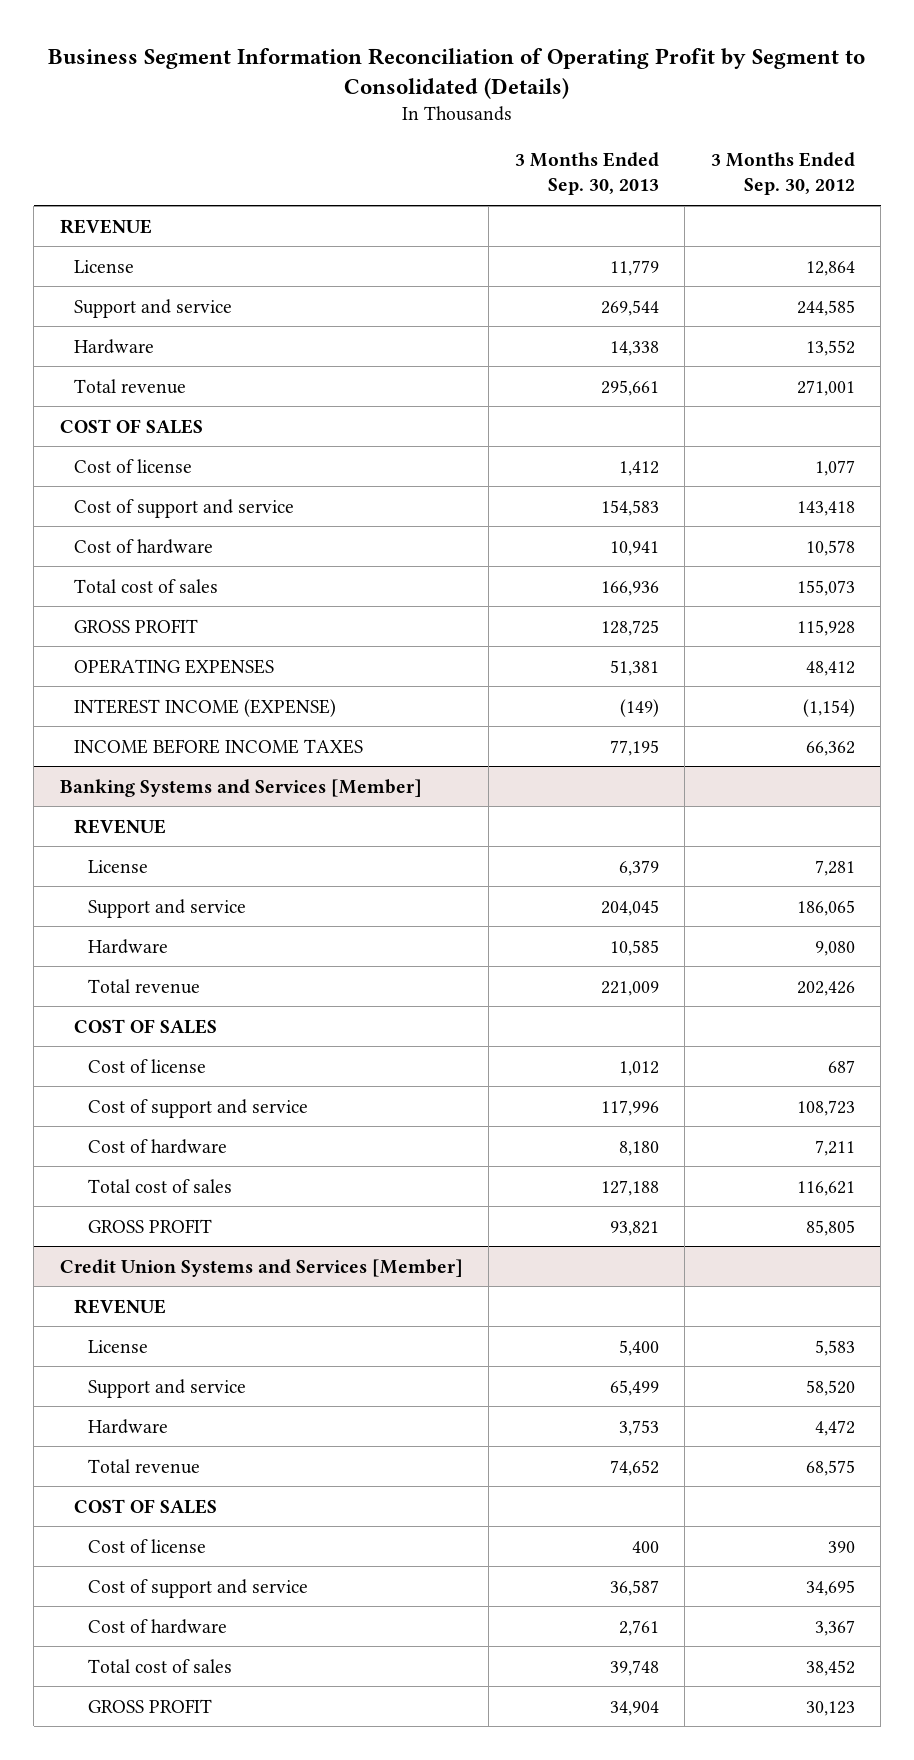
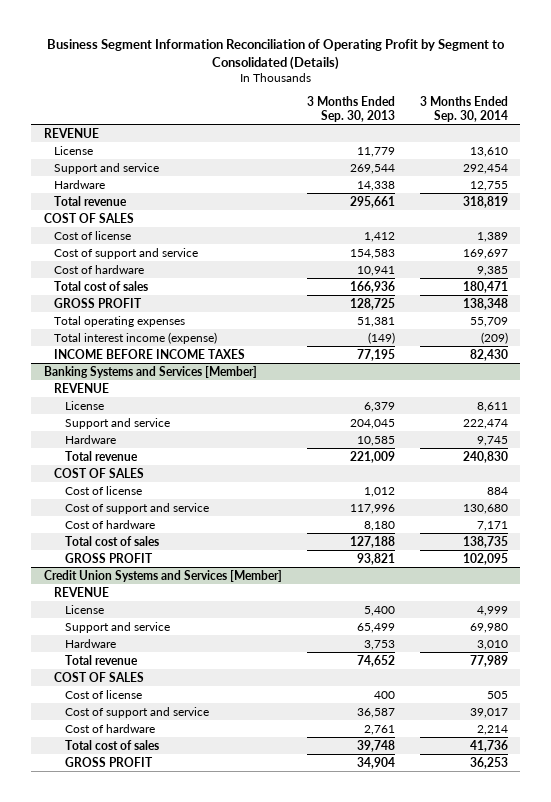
[710,152,855,196] 3 Months Ended Sep. 30, 2012 -> none
none -> [419,96,508,122] 3 Months Ended Sep. 30, 2014
[74,658,275,674] OPERATING EXPENSES -> [54,315,186,327] Total operating expenses
[74,698,337,717] INTEREST INCOME (EXPENSE) -> [54,331,218,344] Total interest income (expense)

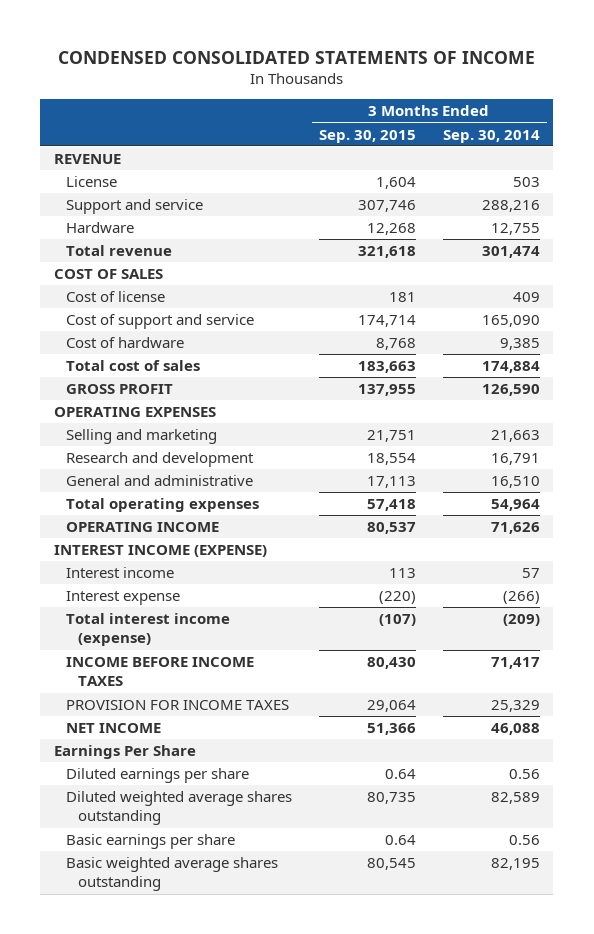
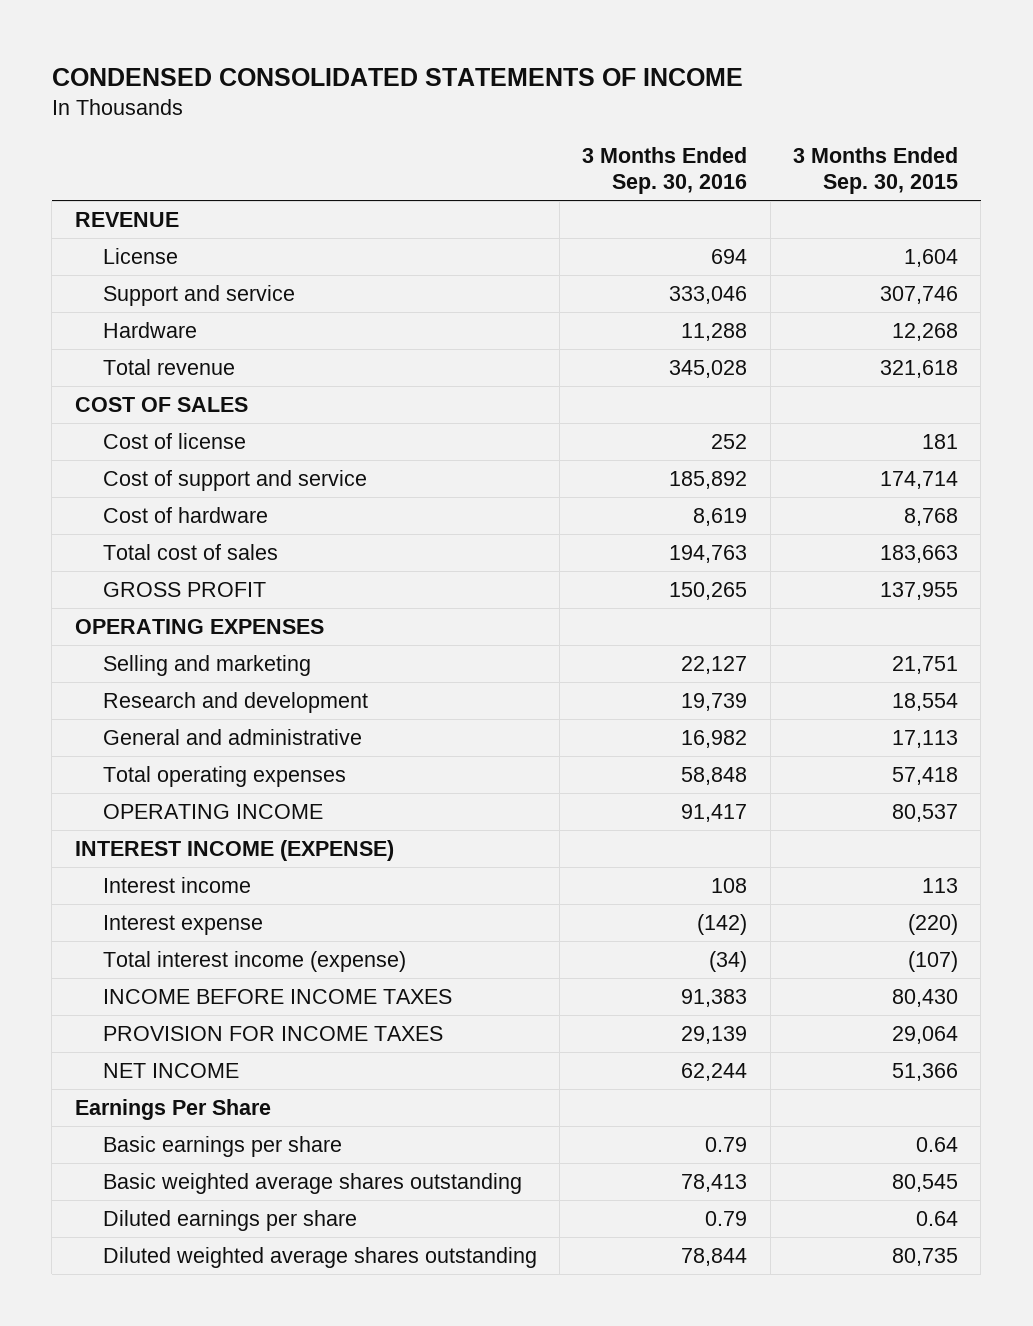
[442,129,540,143] Sep. 30, 2014 -> none
none -> [582,146,748,194] 3 Months Ended Sep. 30, 2016
[66,768,250,784] Diluted earnings per share -> [102,1210,357,1232] Diluted earnings per share
[66,791,293,826] Diluted weighted average shares outstanding -> [102,1247,537,1269] Diluted weighted average shares outstanding

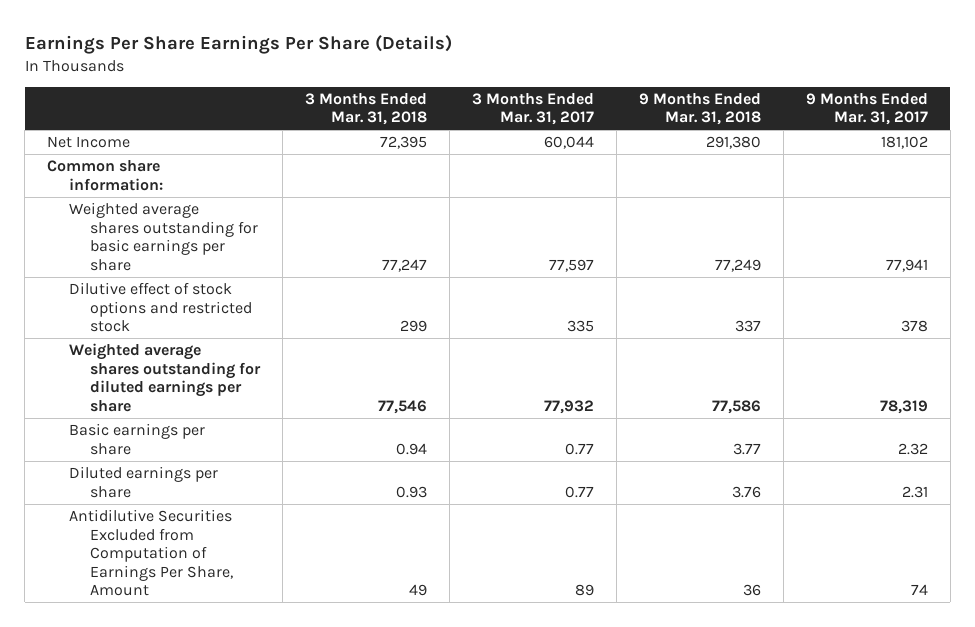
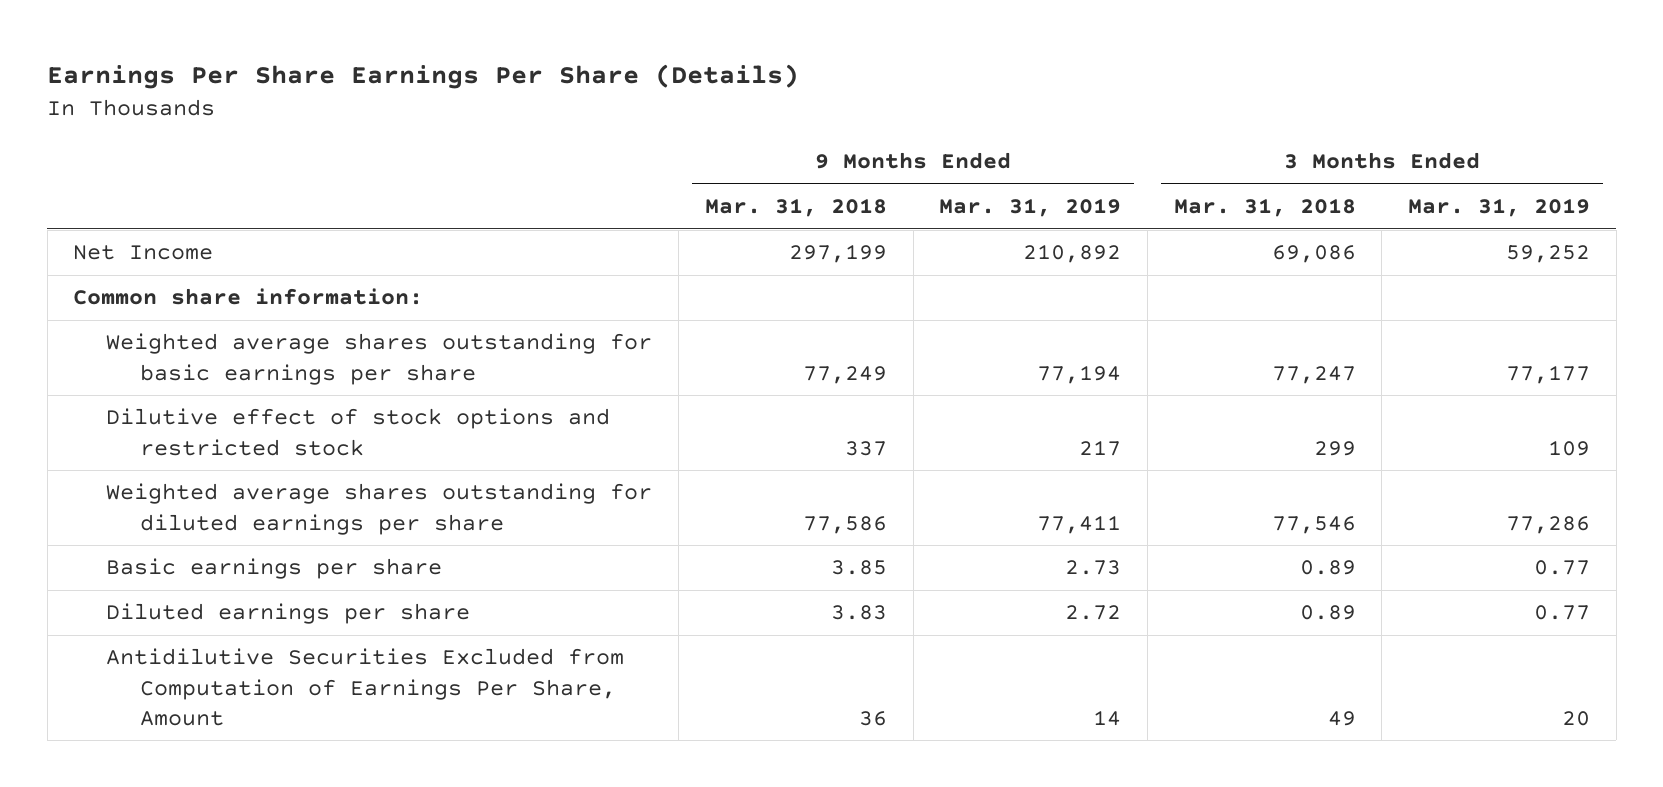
[471,92,594,126] 3 Months Ended Mar. 31, 2017 -> none
[805,92,928,126] 9 Months Ended Mar. 31, 2017 -> none
none -> [939,198,1122,218] Mar. 31, 2019
none -> [1408,198,1591,218] Mar. 31, 2019
[379,135,427,149] 72,395 -> [1271,245,1356,264] 69,086
[705,135,761,149] 291,380 -> [788,244,887,264] 297,199
[395,442,427,455] 0.94 -> [1299,560,1356,576] 0.89
[732,442,761,455] 3.77 -> [830,560,887,576] 3.85
[395,485,427,498] 0.93 -> [1299,605,1356,621] 0.89
[731,485,761,498] 3.76 -> [830,605,887,621] 3.83

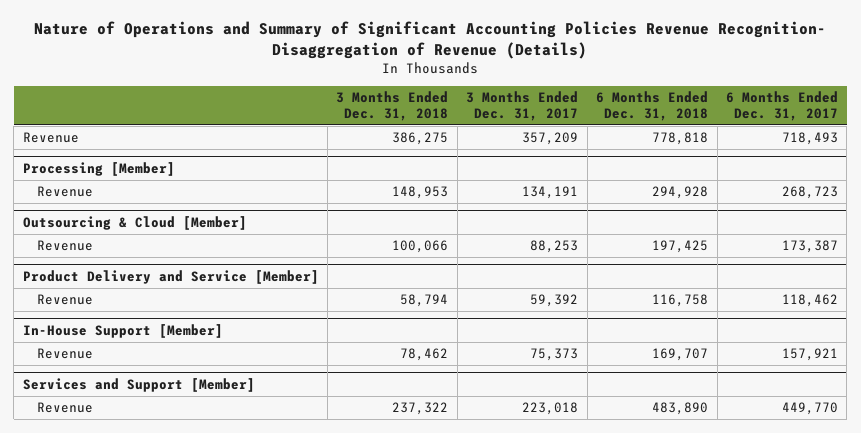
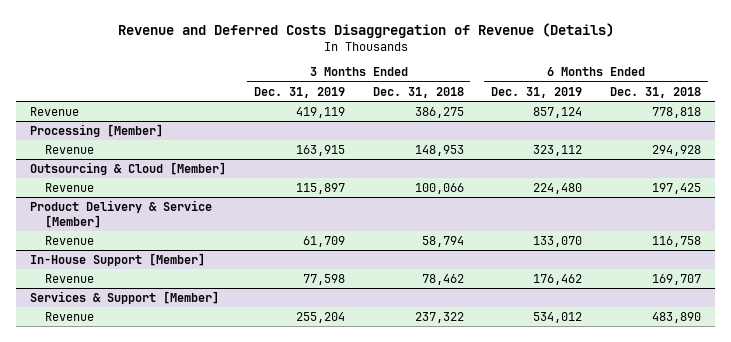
[34,21,827,59] Nature of Operations and Summary of Significant Accounting Policies Revenue Recognition- Disaggregation of Revenue (Details) -> [117,22,614,38] Revenue and Deferred Costs Disaggregation of Revenue (Details)
[466,91,579,121] 3 Months Ended Dec. 31, 2017 -> none
[725,91,838,121] 6 Months Ended Dec. 31, 2017 -> none
none -> [253,86,345,98] Dec. 31, 2019
none -> [491,86,583,98] Dec. 31, 2019
[22,269,319,284] Product Delivery and Service [Member] -> [30,200,213,229] Product Delivery & Service [Member]
[22,377,255,392] Services and Support [Member] -> [30,291,220,305] Services & Support [Member]

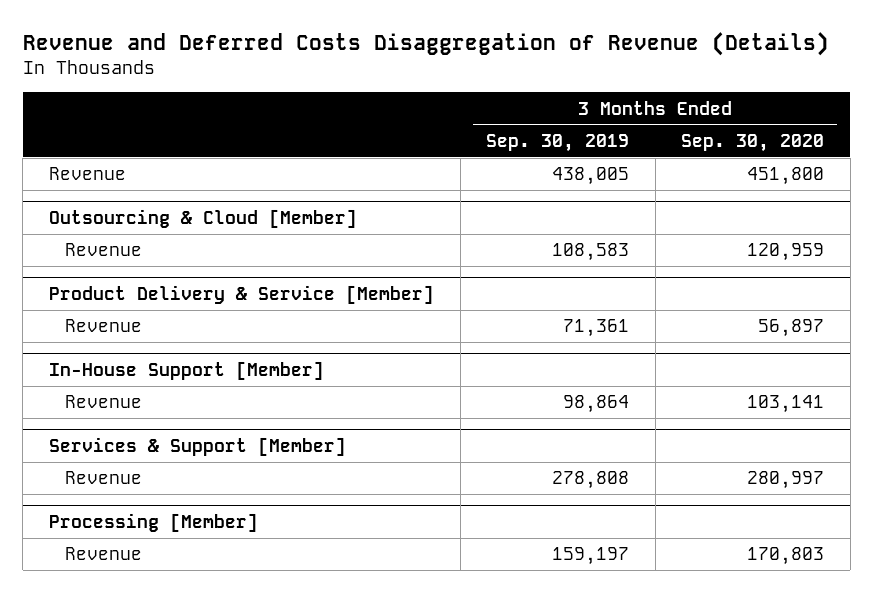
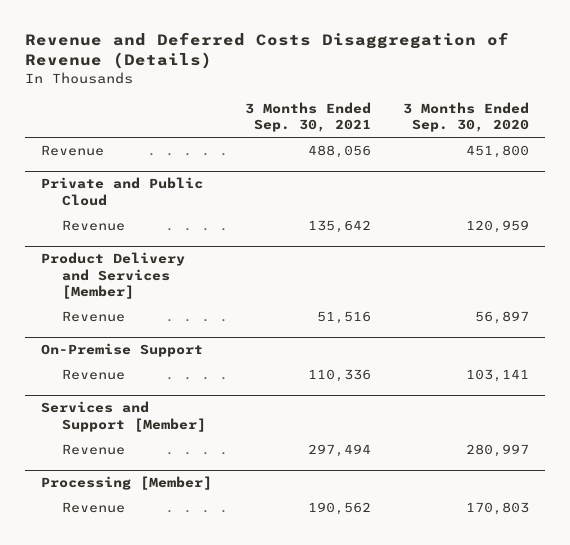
[486,133,630,152] Sep. 30, 2019 -> none
none -> [244,101,371,133] 3 Months Ended Sep. 30, 2021
[48,208,357,228] Outsourcing & Cloud [Member] -> none
none -> [41,177,204,206] Private and Public Cloud
[48,284,434,304] Product Delivery & Service [Member] -> [41,252,186,299] Product Delivery and Services [Member]
[48,360,324,380] In-House Support [Member] -> none
none -> [41,343,204,358] On-Premise Support
[48,436,346,456] Services & Support [Member] -> [41,401,206,432] Services and Support [Member]

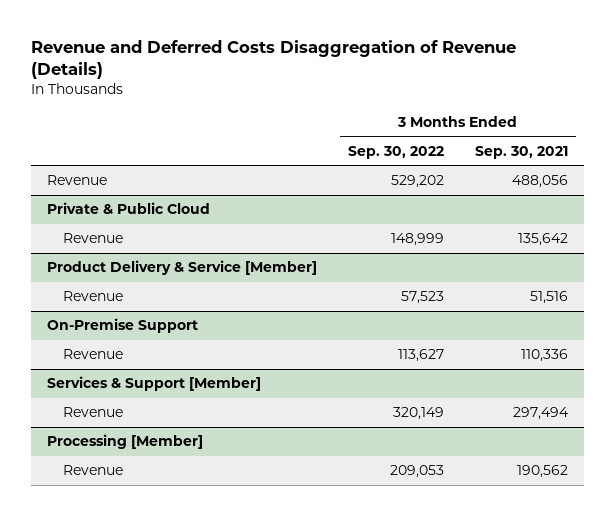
[402,101,529,133] 3 Months Ended Sep. 30, 2020 -> none
none -> [347,146,444,160] Sep. 30, 2022
[41,177,204,206] Private and Public Cloud -> [46,202,210,215] Private & Public Cloud
[41,252,186,299] Product Delivery and Services [Member] -> [46,260,317,276] Product Delivery & Service [Member]
[41,401,206,432] Services and Support [Member] -> [46,376,261,392] Services & Support [Member]

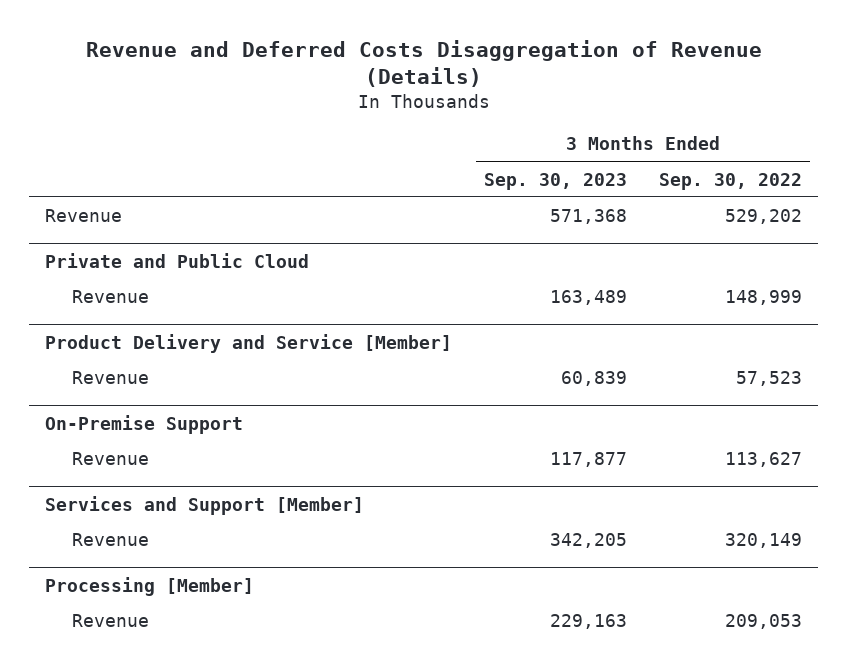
[475,146,569,160] Sep. 30, 2021 -> none
none -> [484,172,628,190] Sep. 30, 2023
[46,202,210,215] Private & Public Cloud -> [45,253,310,269] Private and Public Cloud
[46,260,317,276] Product Delivery & Service [Member] -> [45,334,453,354] Product Delivery and Service [Member]
[46,376,261,392] Services & Support [Member] -> [45,496,365,516] Services and Support [Member]

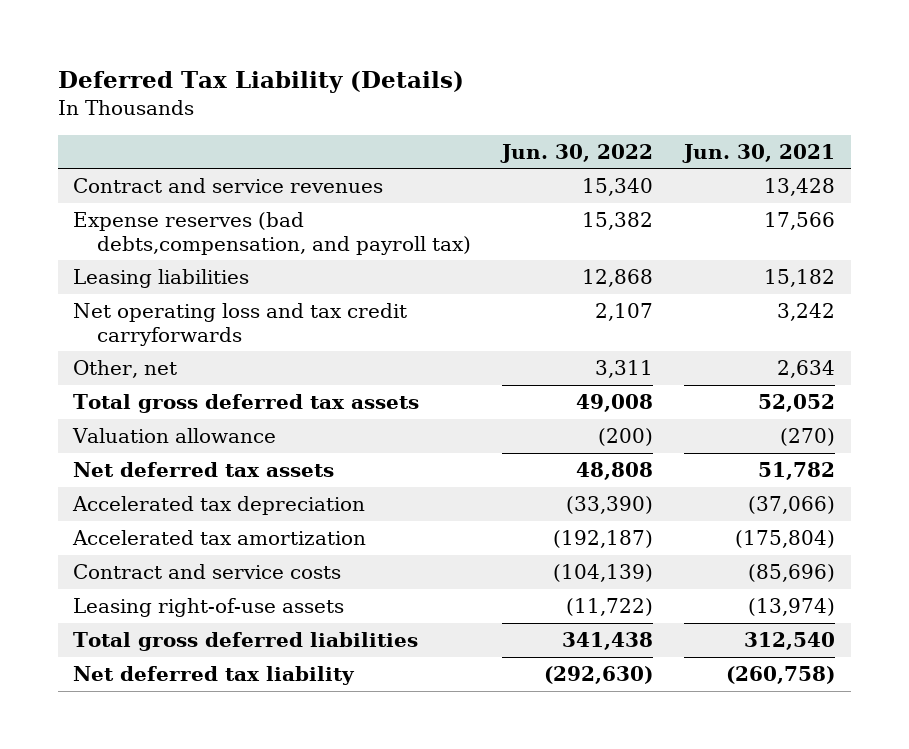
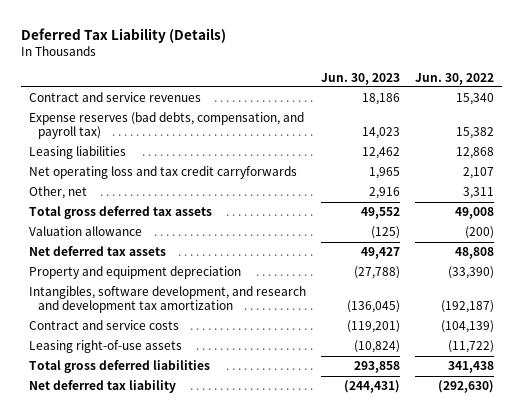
[682,143,836,163] Jun. 30, 2021 -> none
none -> [321,72,401,85] Jun. 30, 2023
[73,212,472,255] Expense reserves (bad debts,compensation, and payroll tax) -> [28,112,304,140] Expense reserves (bad debts, compensation, and payroll tax)
[72,496,366,516] Accelerated tax depreciation -> [28,266,241,280] Property and equipment depreciation
[72,530,367,546] Accelerated tax amortization -> [28,286,306,314] Intangibles, software development, and research and development tax amortization

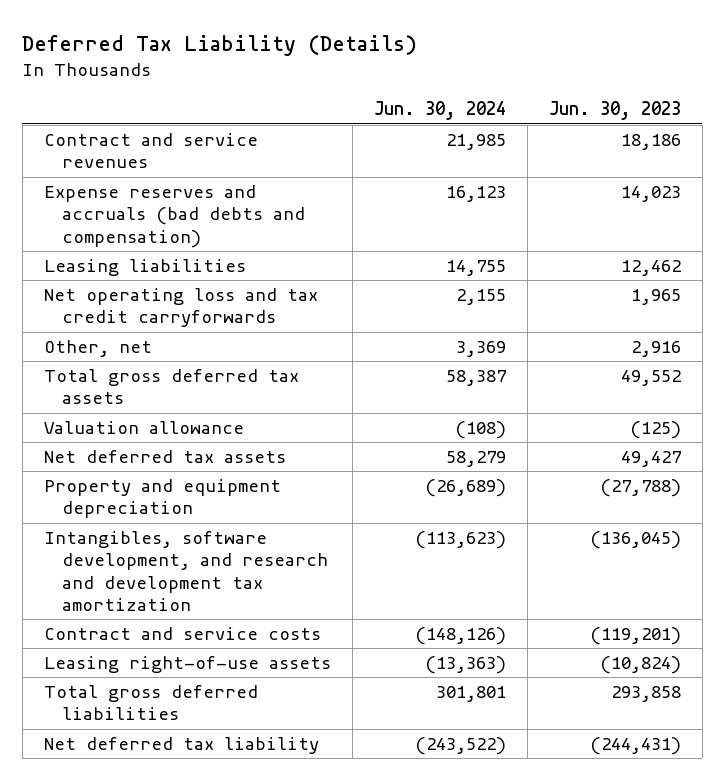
[415,72,495,85] Jun. 30, 2022 -> none
none -> [373,101,506,121] Jun. 30, 2024
[28,112,304,140] Expense reserves (bad debts, compensation, and payroll tax) -> [43,185,306,248] Expense reserves and accruals (bad debts and compensation)

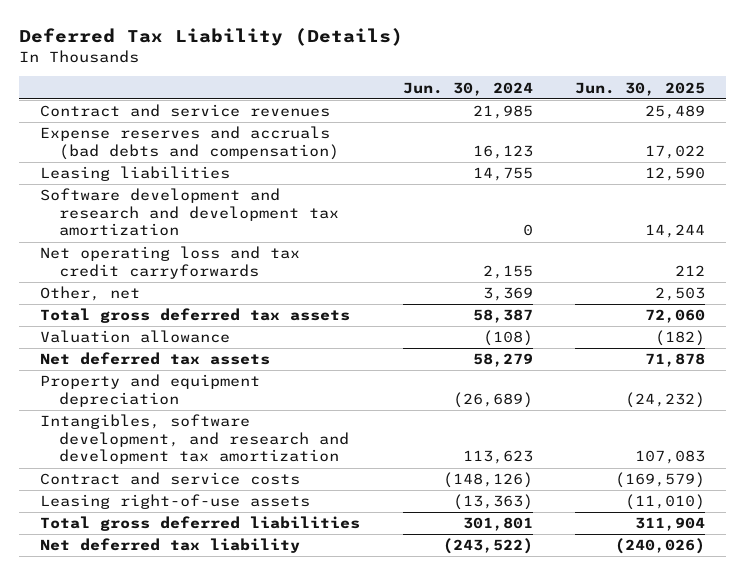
[548,101,681,121] Jun. 30, 2023 -> none
none -> [575,81,706,96] Jun. 30, 2025
none -> [40,188,340,237] Software development and research and development tax amortization
[414,531,506,550] (113,623) -> [462,450,533,465] 113,623

